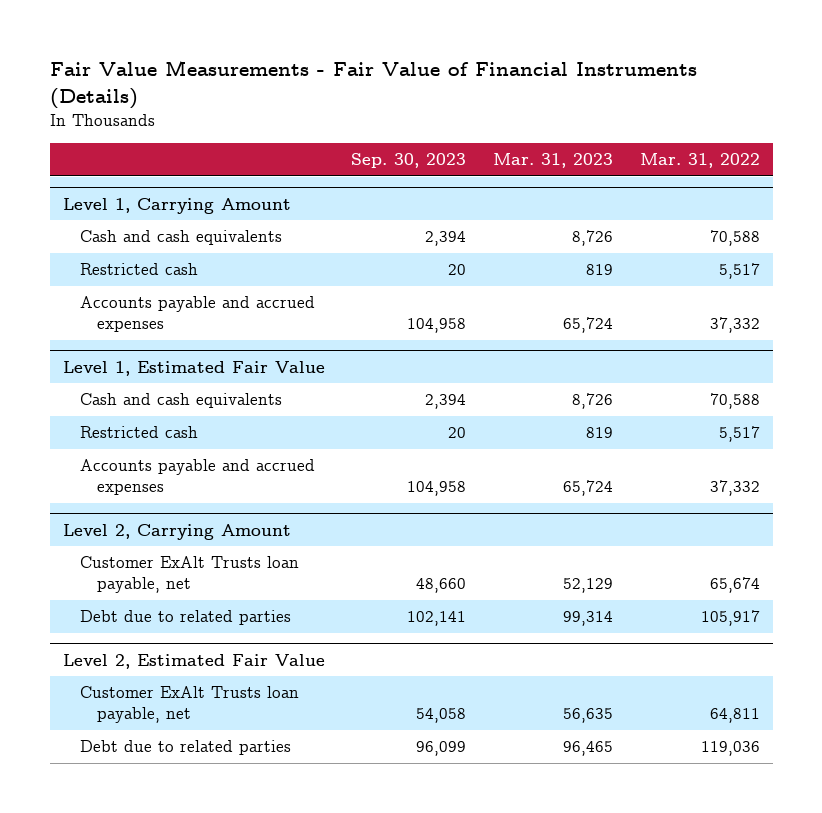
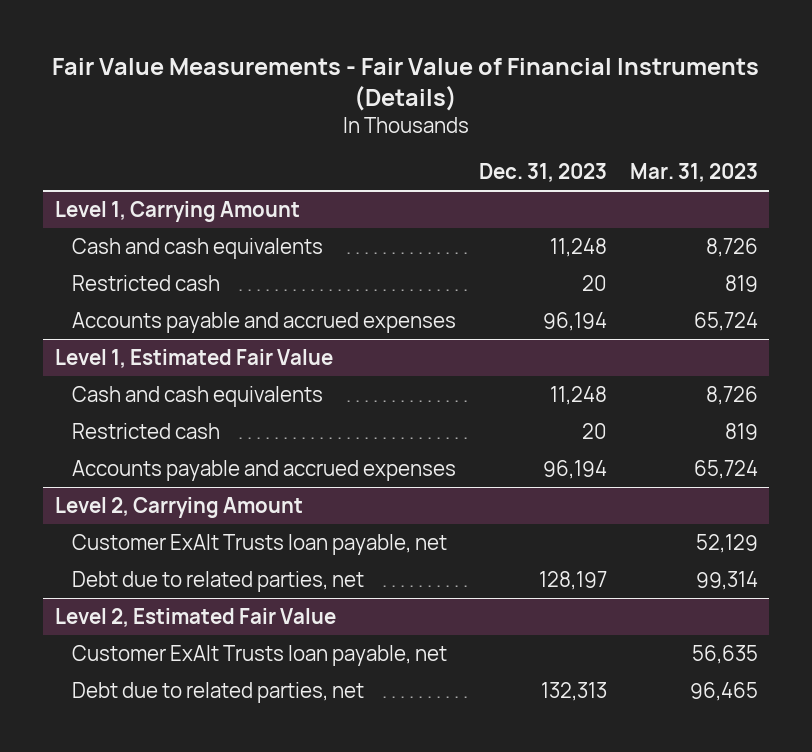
[351,153,467,169] Sep. 30, 2023 -> none
[639,153,760,169] Mar. 31, 2022 -> none
none -> [478,163,607,183] Dec. 31, 2023
[79,610,291,626] Debt due to related parties -> [72,570,365,592] Debt due to related parties, net
[79,740,291,756] Debt due to related parties -> [72,681,365,703] Debt due to related parties, net

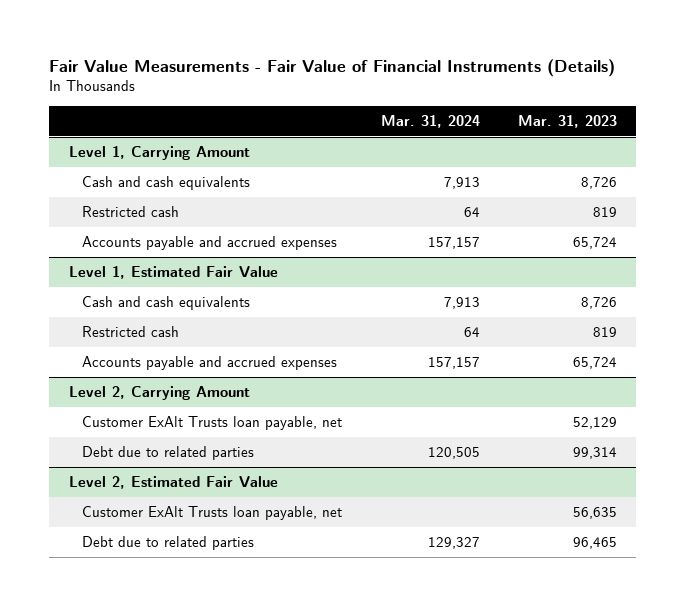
[478,163,607,183] Dec. 31, 2023 -> none
none -> [380,114,480,128] Mar. 31, 2024
[72,570,365,592] Debt due to related parties, net -> [82,446,255,461] Debt due to related parties
[72,681,365,703] Debt due to related parties, net -> [82,536,255,551] Debt due to related parties

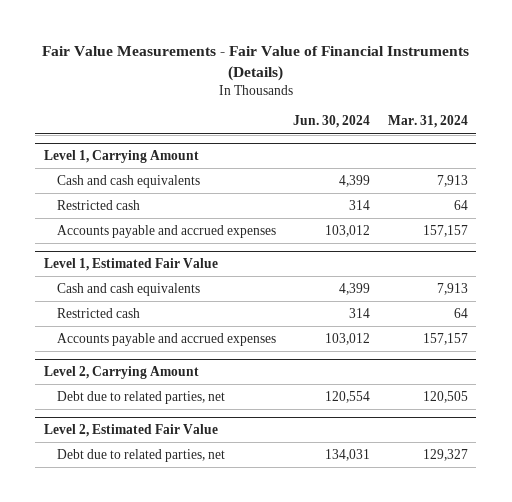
[518,114,618,128] Mar. 31, 2023 -> none
none -> [293,115,371,129] Jun. 30, 2024
[82,416,343,431] Customer ExAlt Trusts loan payable, net -> none
[82,446,255,461] Debt due to related parties -> [57,390,226,404] Debt due to related parties, net
[82,506,343,521] Customer ExAlt Trusts loan payable, net -> none
[82,536,255,551] Debt due to related parties -> [57,448,226,462] Debt due to related parties, net

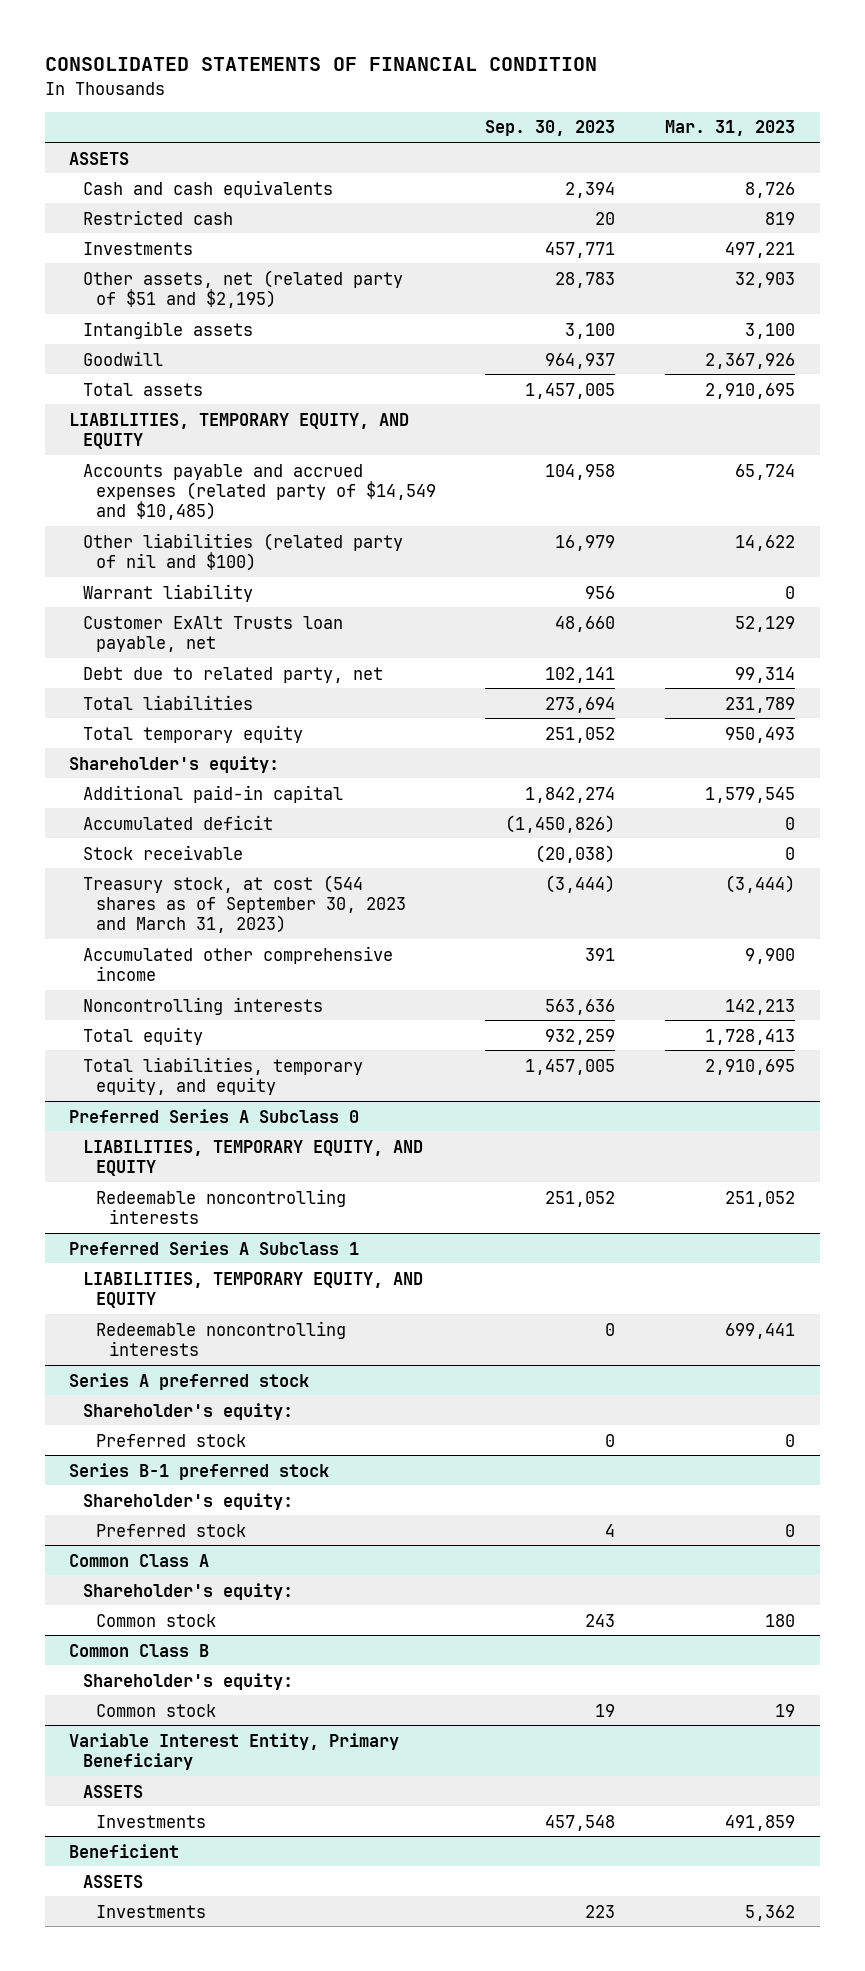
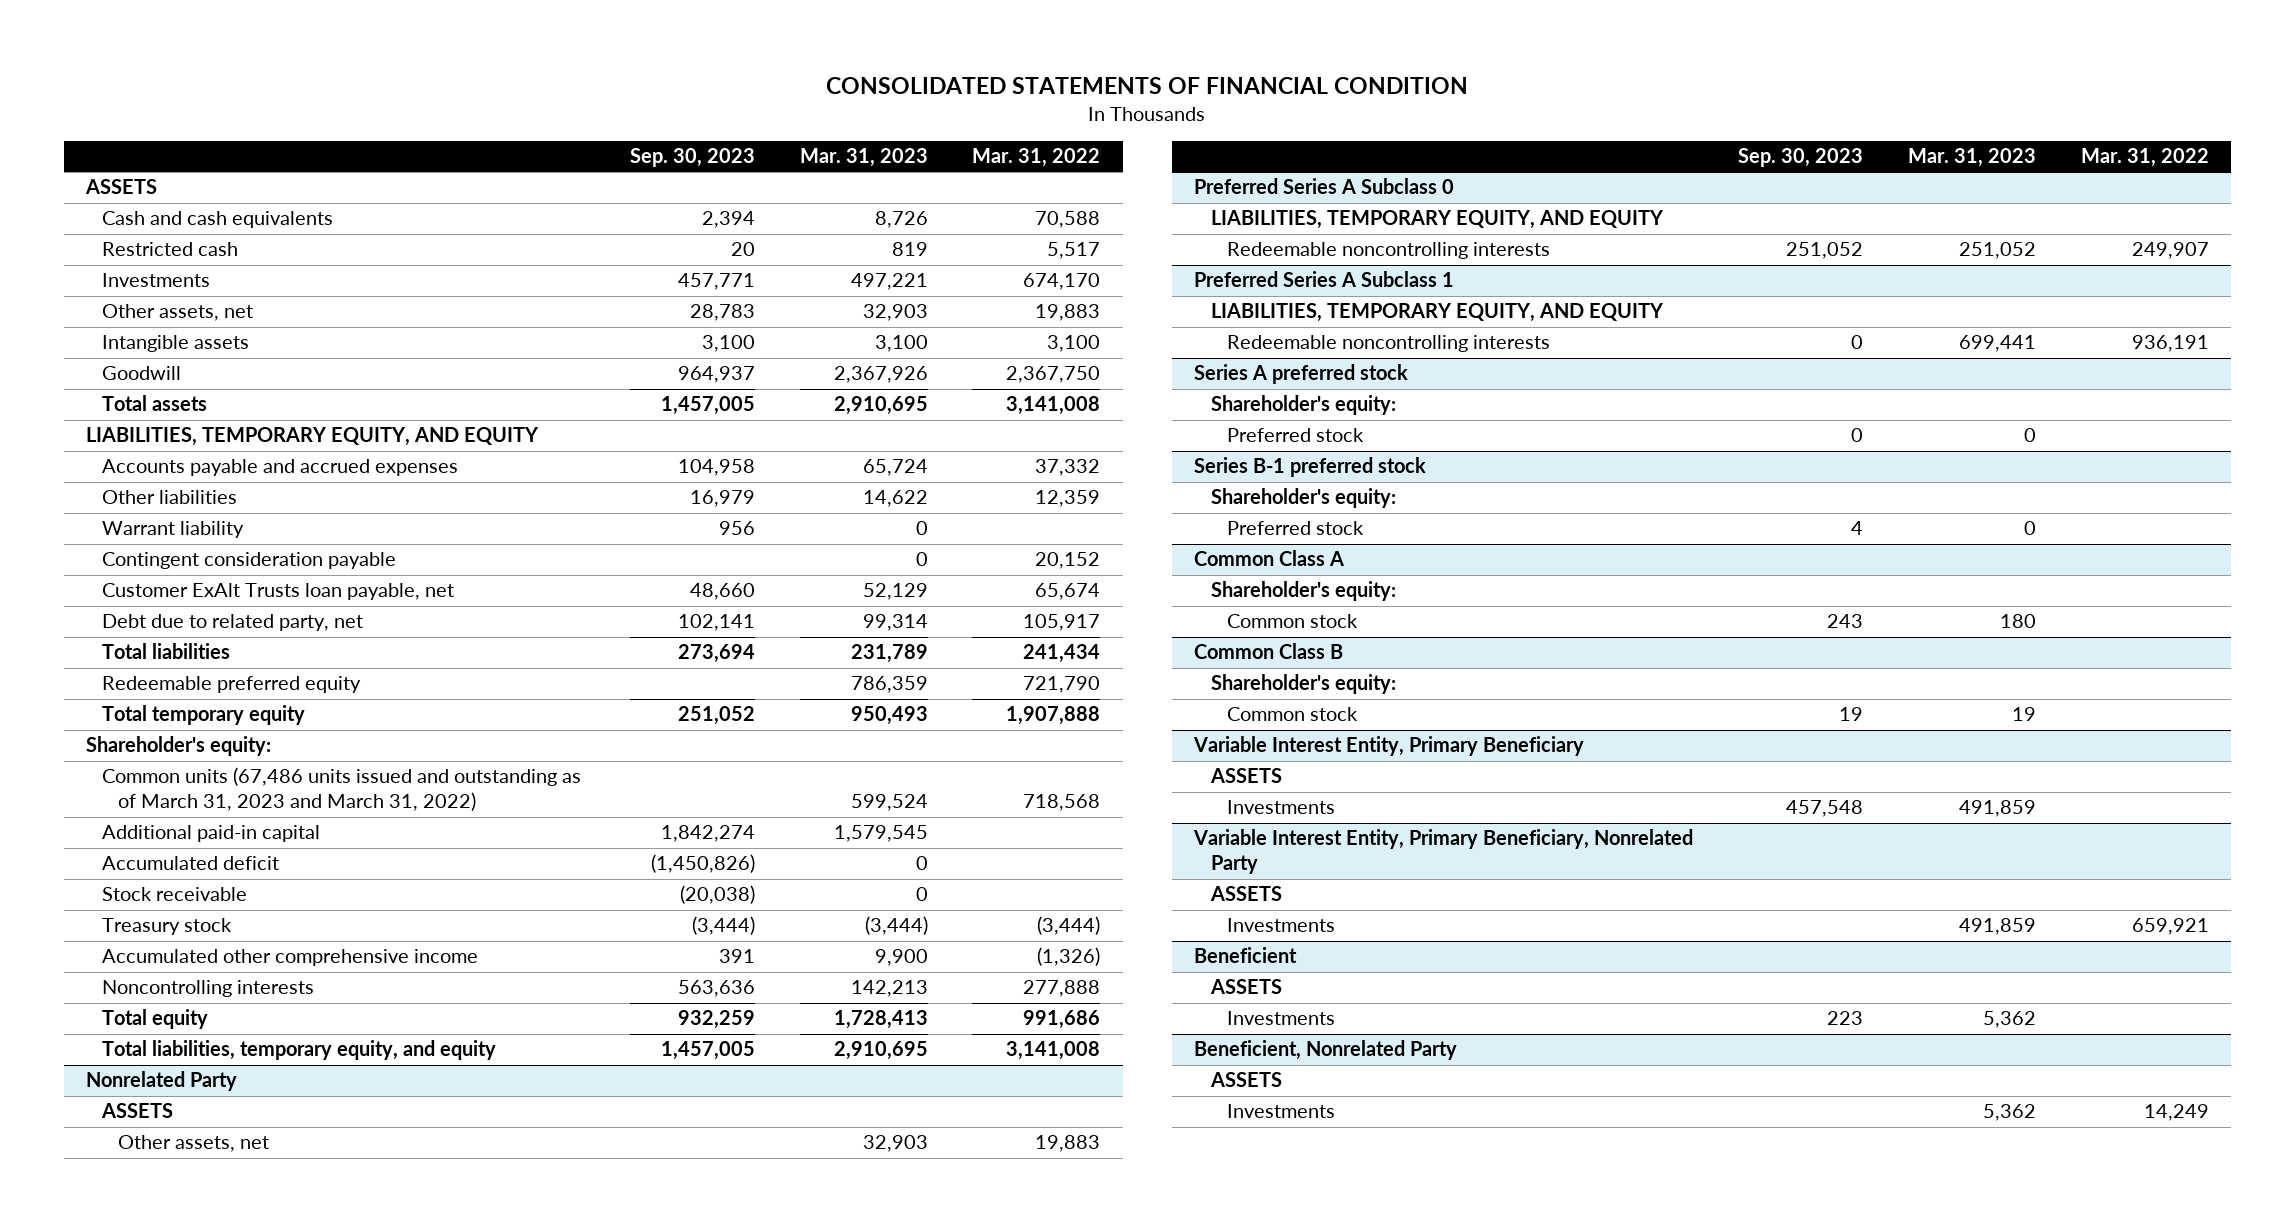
none -> [972,148,1101,168] Mar. 31, 2022
[82,269,403,308] Other assets, net (related party of $51 and $2,195) -> [102,304,254,322] Other assets, net
[82,463,436,520] Accounts payable and accrued expenses (related party of $14,549 and $10,485) -> [102,459,459,477] Accounts payable and accrued expenses
[82,532,403,571] Other liabilities (related party of nil and $100) -> [102,490,238,505] Other liabilities
none -> [102,552,397,570] Contingent consideration payable
none -> [102,676,362,694] Redeemable preferred equity
none -> [102,767,582,812] Common units (67,486 units issued and outstanding as of March 31, 2023 and March 31, 2022)
[82,874,406,933] Treasury stock, at cost (544 shares as of September 30, 2023 and March 31, 2023) -> [102,918,233,936] Treasury stock
none -> [86,1071,238,1092] Nonrelated Party
none -> [101,1103,174,1119] ASSETS
none -> [118,1135,270,1153] Other assets, net
none -> [1193,829,1694,875] Variable Interest Entity, Primary Beneficiary, Nonrelated Party
none -> [1209,886,1282,902] ASSETS
none -> [1226,918,1335,933] Investments
none -> [1194,1040,1458,1061] Beneficient, Nonrelated Party
none -> [1209,1072,1282,1088] ASSETS
none -> [1226,1104,1335,1119] Investments

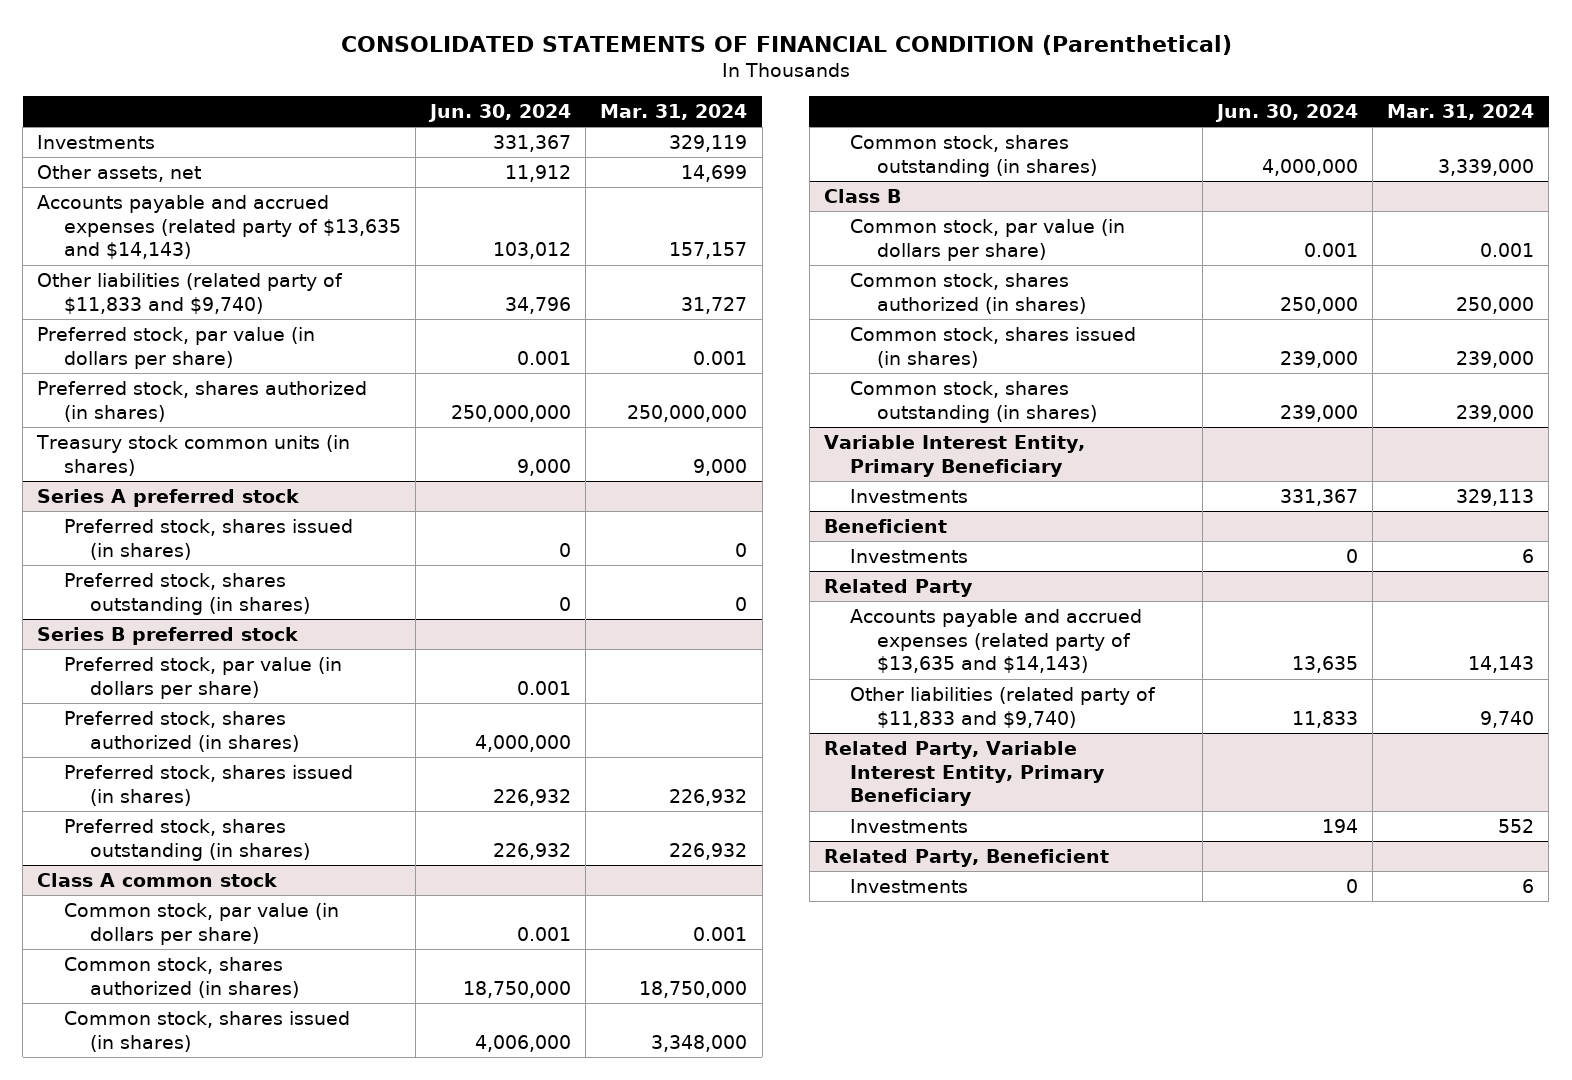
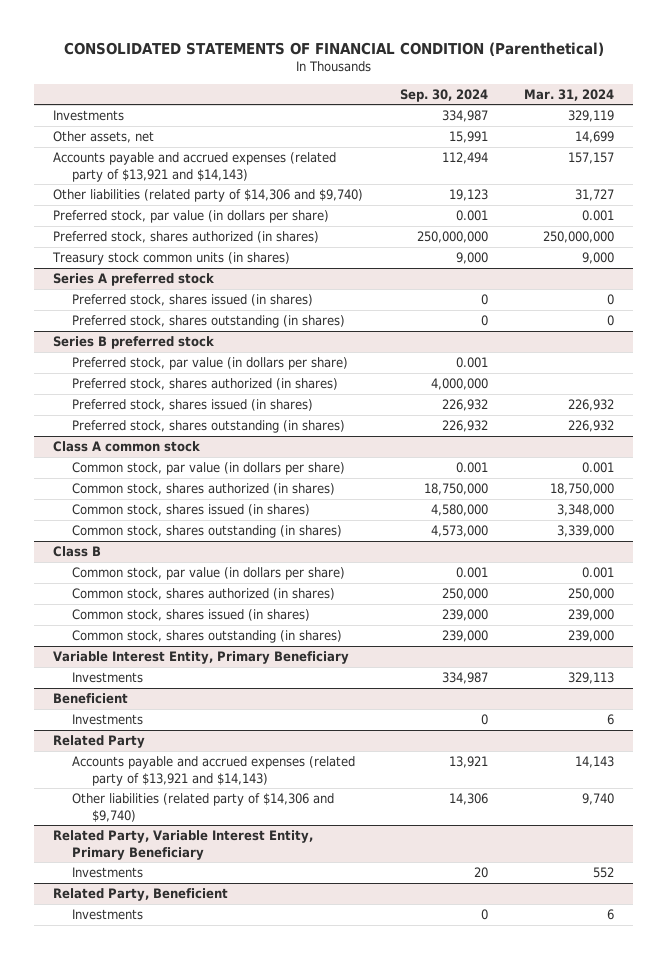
[428,104,572,123] Jun. 30, 2024 -> none
none -> [399,88,488,102] Sep. 30, 2024
[37,194,401,260] Accounts payable and accrued expenses (related party of $13,635 and $14,143) -> [52,152,336,182] Accounts payable and accrued expenses (related party of $13,921 and $14,143)
[37,272,344,314] Other liabilities (related party of $11,833 and $9,740) -> [52,189,363,203] Other liabilities (related party of $14,306 and $9,740)
[850,608,1143,674] Accounts payable and accrued expenses (related party of $13,635 and $14,143) -> [72,756,356,786] Accounts payable and accrued expenses (related party of $13,921 and $14,143)
[850,686,1157,728] Other liabilities (related party of $11,833 and $9,740) -> [72,793,335,822] Other liabilities (related party of $14,306 and $9,740)

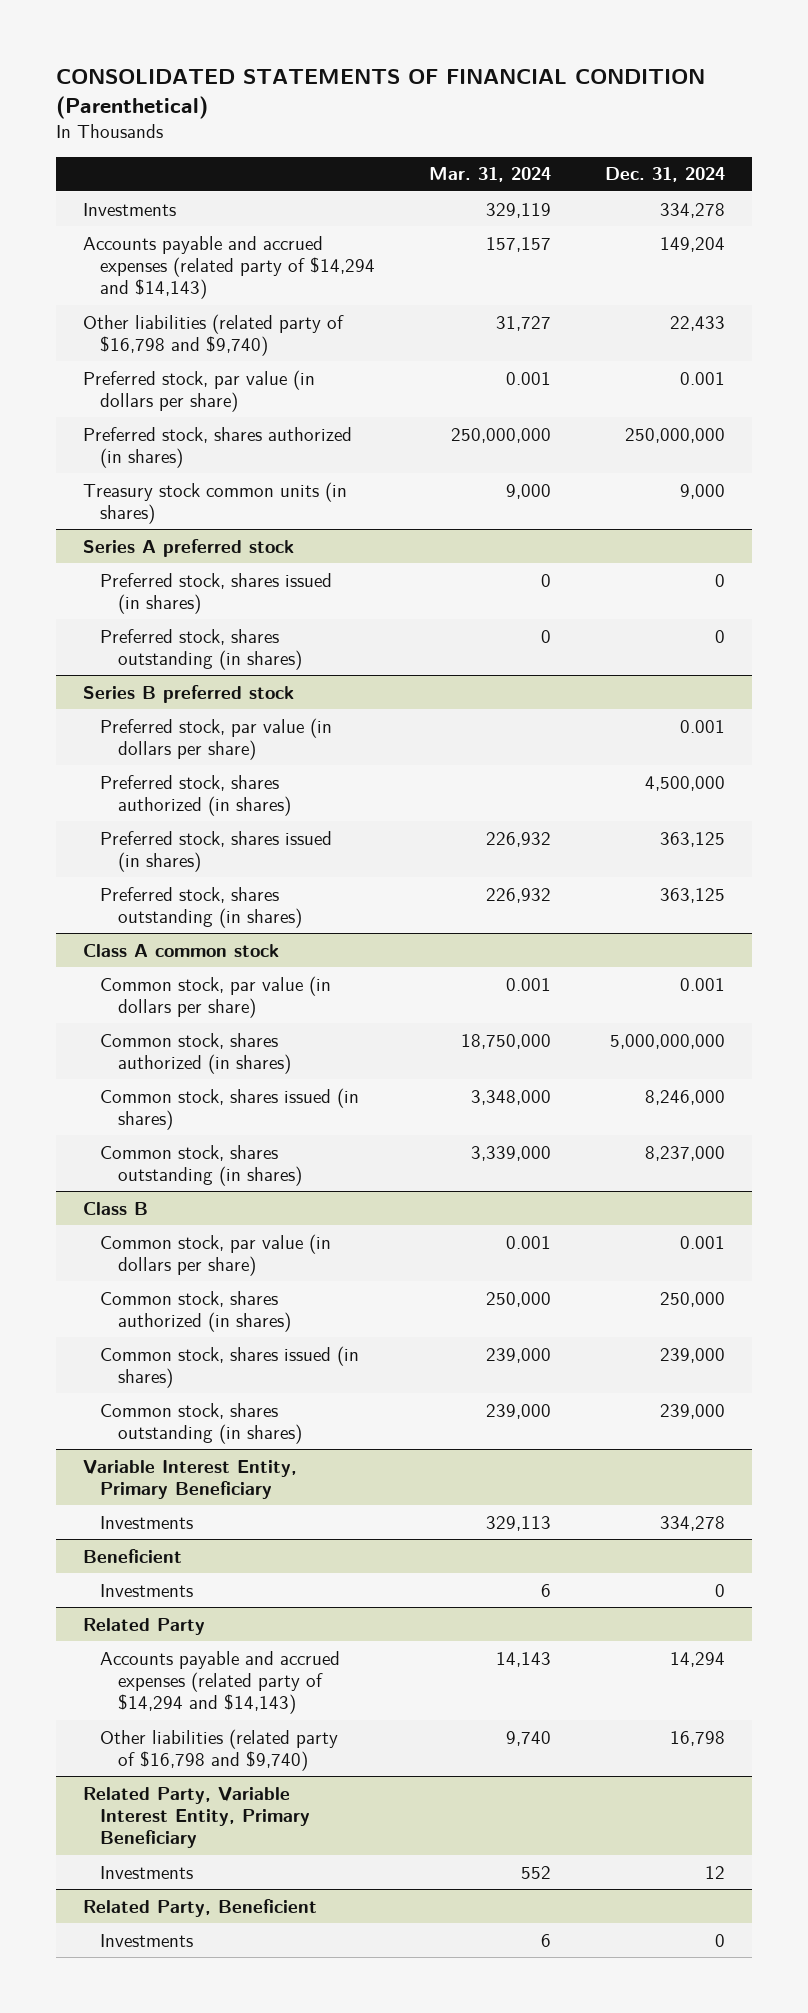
[399,88,488,102] Sep. 30, 2024 -> none
none -> [605,167,726,183] Dec. 31, 2024
[52,131,154,144] Other assets, net -> none
[52,152,336,182] Accounts payable and accrued expenses (related party of $13,921 and $14,143) -> [82,235,376,300] Accounts payable and accrued expenses (related party of $14,294 and $14,143)
[52,189,363,203] Other liabilities (related party of $14,306 and $9,740) -> [82,313,344,356] Other liabilities (related party of $16,798 and $9,740)
[72,756,356,786] Accounts payable and accrued expenses (related party of $13,921 and $14,143) -> [100,1650,341,1715] Accounts payable and accrued expenses (related party of $14,294 and $14,143)
[72,793,335,822] Other liabilities (related party of $14,306 and $9,740) -> [100,1728,339,1771] Other liabilities (related party of $16,798 and $9,740)

